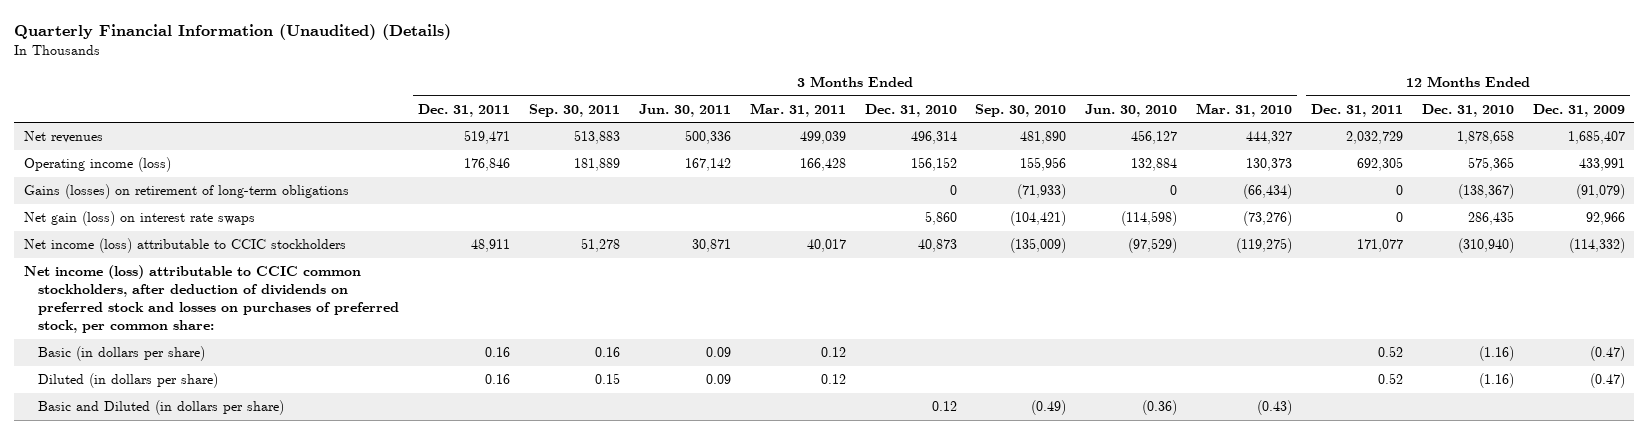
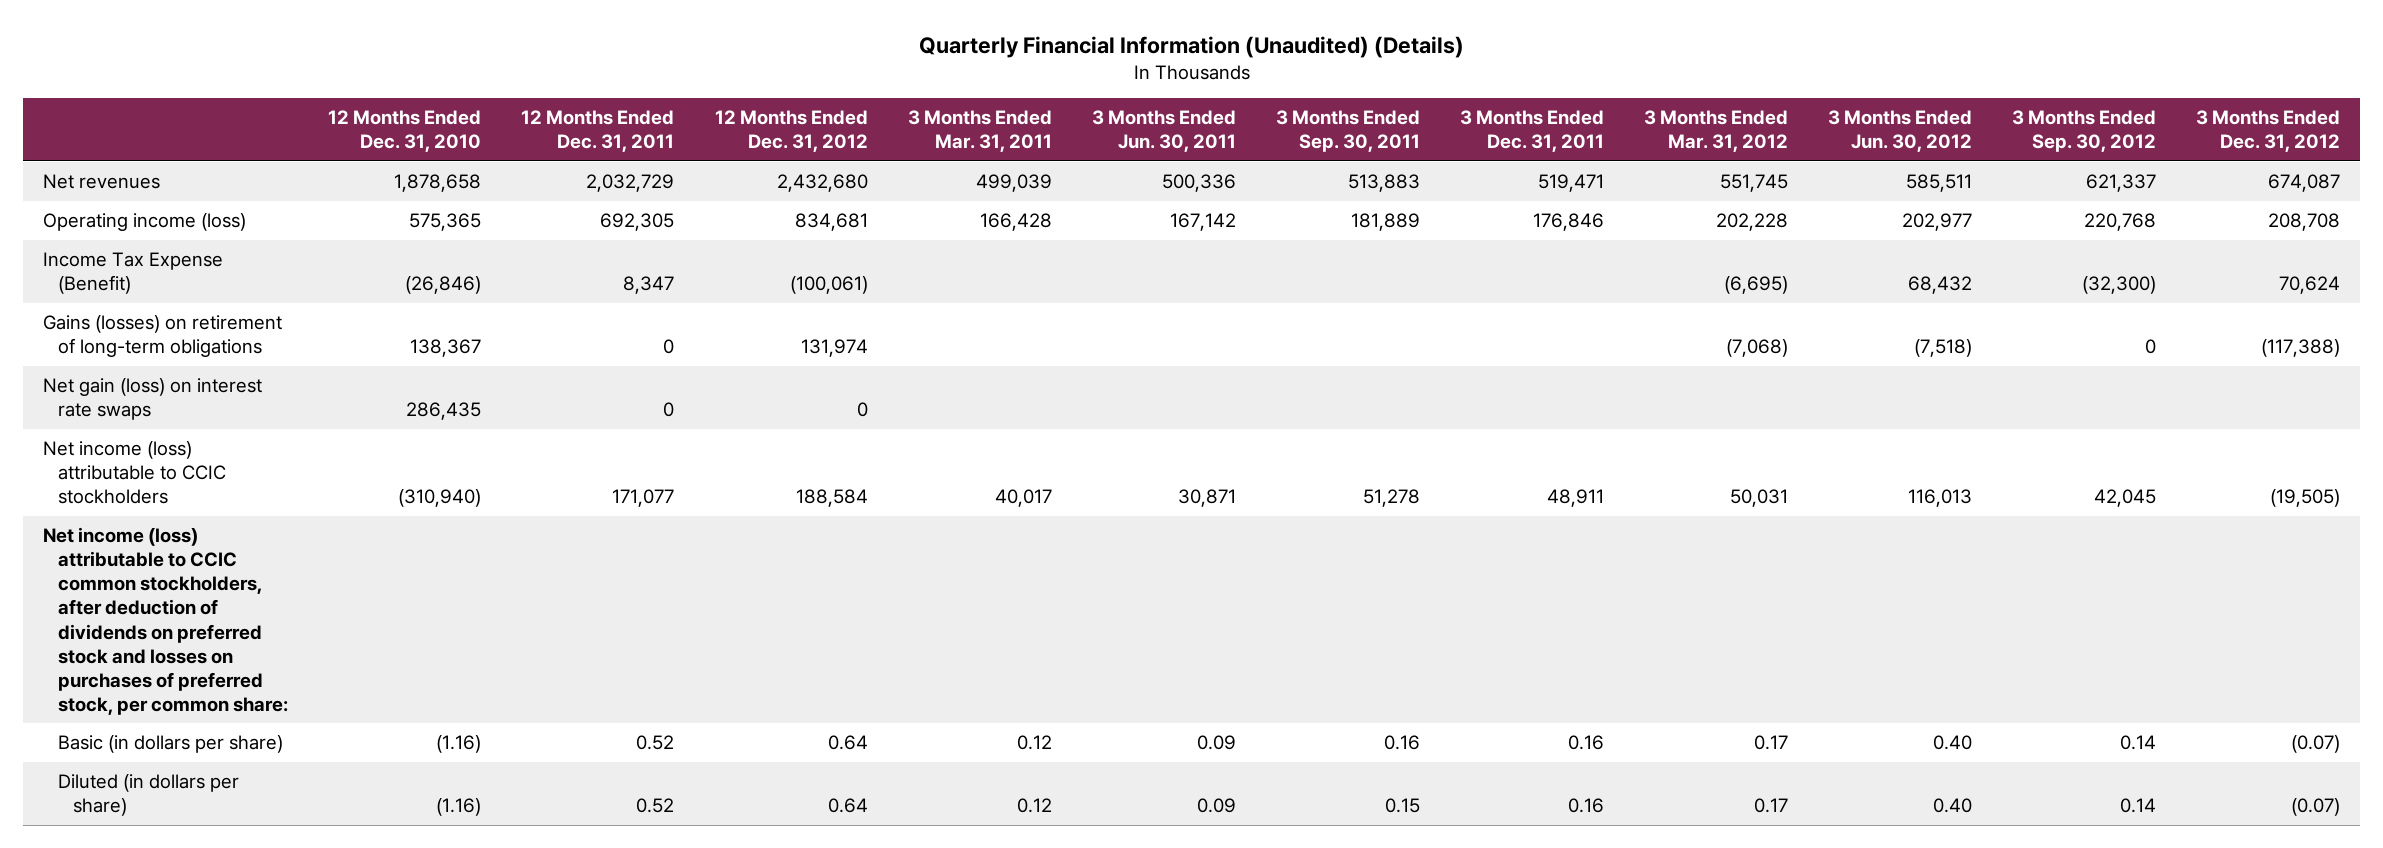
[864,103,957,117] Dec. 31, 2010 -> none
[975,103,1067,117] Sep. 30, 2010 -> none
[1085,103,1178,117] Jun. 30, 2010 -> none
[1196,102,1293,117] Mar. 31, 2010 -> none
[1532,103,1625,117] Dec. 31, 2009 -> none
none -> [714,110,868,153] 12 Months Ended Dec. 31, 2012
none -> [1643,110,1788,153] 3 Months Ended Mar. 31, 2012
none -> [1827,110,1972,153] 3 Months Ended Jun. 30, 2012
none -> [2011,110,2156,153] 3 Months Ended Sep. 30, 2012
none -> [2195,110,2340,153] 3 Months Ended Dec. 31, 2012
none -> [43,252,224,295] Income Tax Expense (Benefit)
[1458,184,1515,200] (138,367) -> [410,339,482,358] 138,367
[38,400,285,416] Basic and Diluted (in dollars per share) -> none

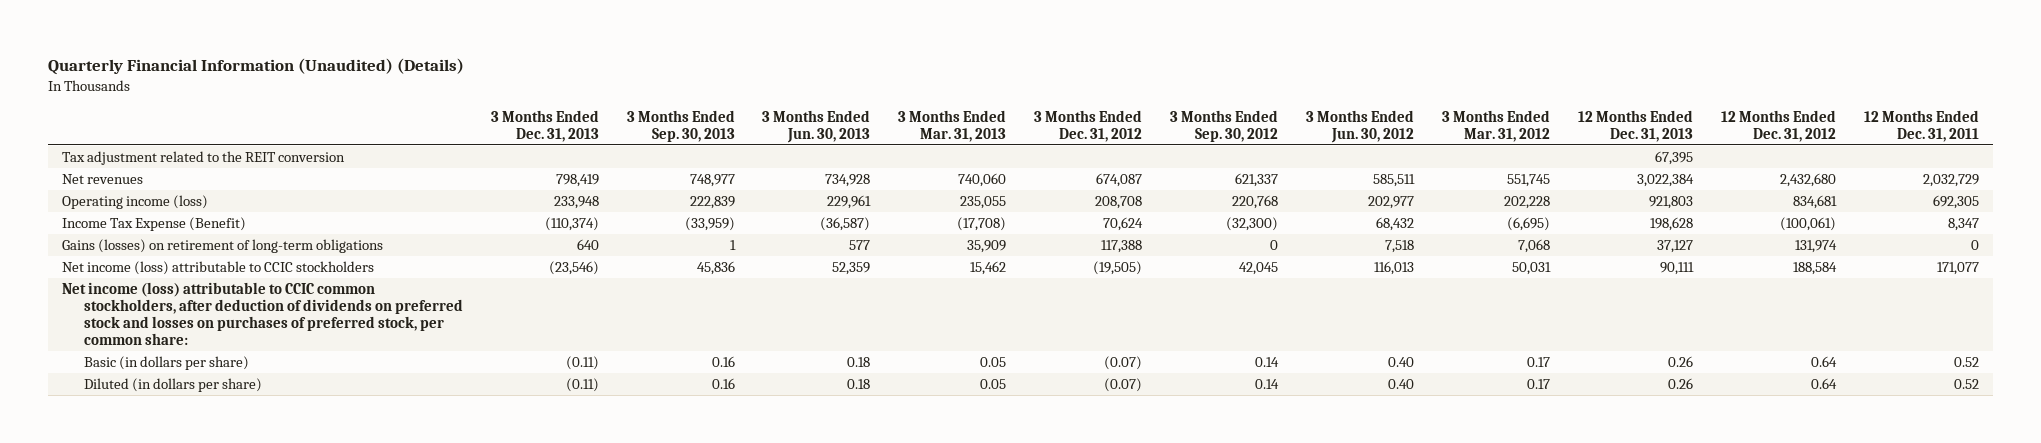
[328,110,482,153] 12 Months Ended Dec. 31, 2010 -> none
[907,110,1052,153] 3 Months Ended Mar. 31, 2011 -> none
[1091,110,1236,153] 3 Months Ended Jun. 30, 2011 -> none
[1275,110,1420,153] 3 Months Ended Sep. 30, 2011 -> none
[1459,110,1604,153] 3 Months Ended Dec. 31, 2011 -> none
none -> [490,109,599,142] 3 Months Ended Dec. 31, 2013
none -> [626,109,735,142] 3 Months Ended Sep. 30, 2013
none -> [762,109,871,143] 3 Months Ended Jun. 30, 2013
none -> [898,109,1007,142] 3 Months Ended Mar. 31, 2013
none -> [1577,109,1693,142] 12 Months Ended Dec. 31, 2013
none -> [62,150,346,165] Tax adjustment related to the REIT conversion
[43,378,263,421] Net gain (loss) on interest rate swaps -> none
[1725,339,1788,358] (7,068) -> [1517,238,1550,253] 7,068
[1913,339,1972,358] (7,518) -> [1385,239,1415,253] 7,518
[2260,339,2340,358] (117,388) -> [1101,239,1143,253] 117,388

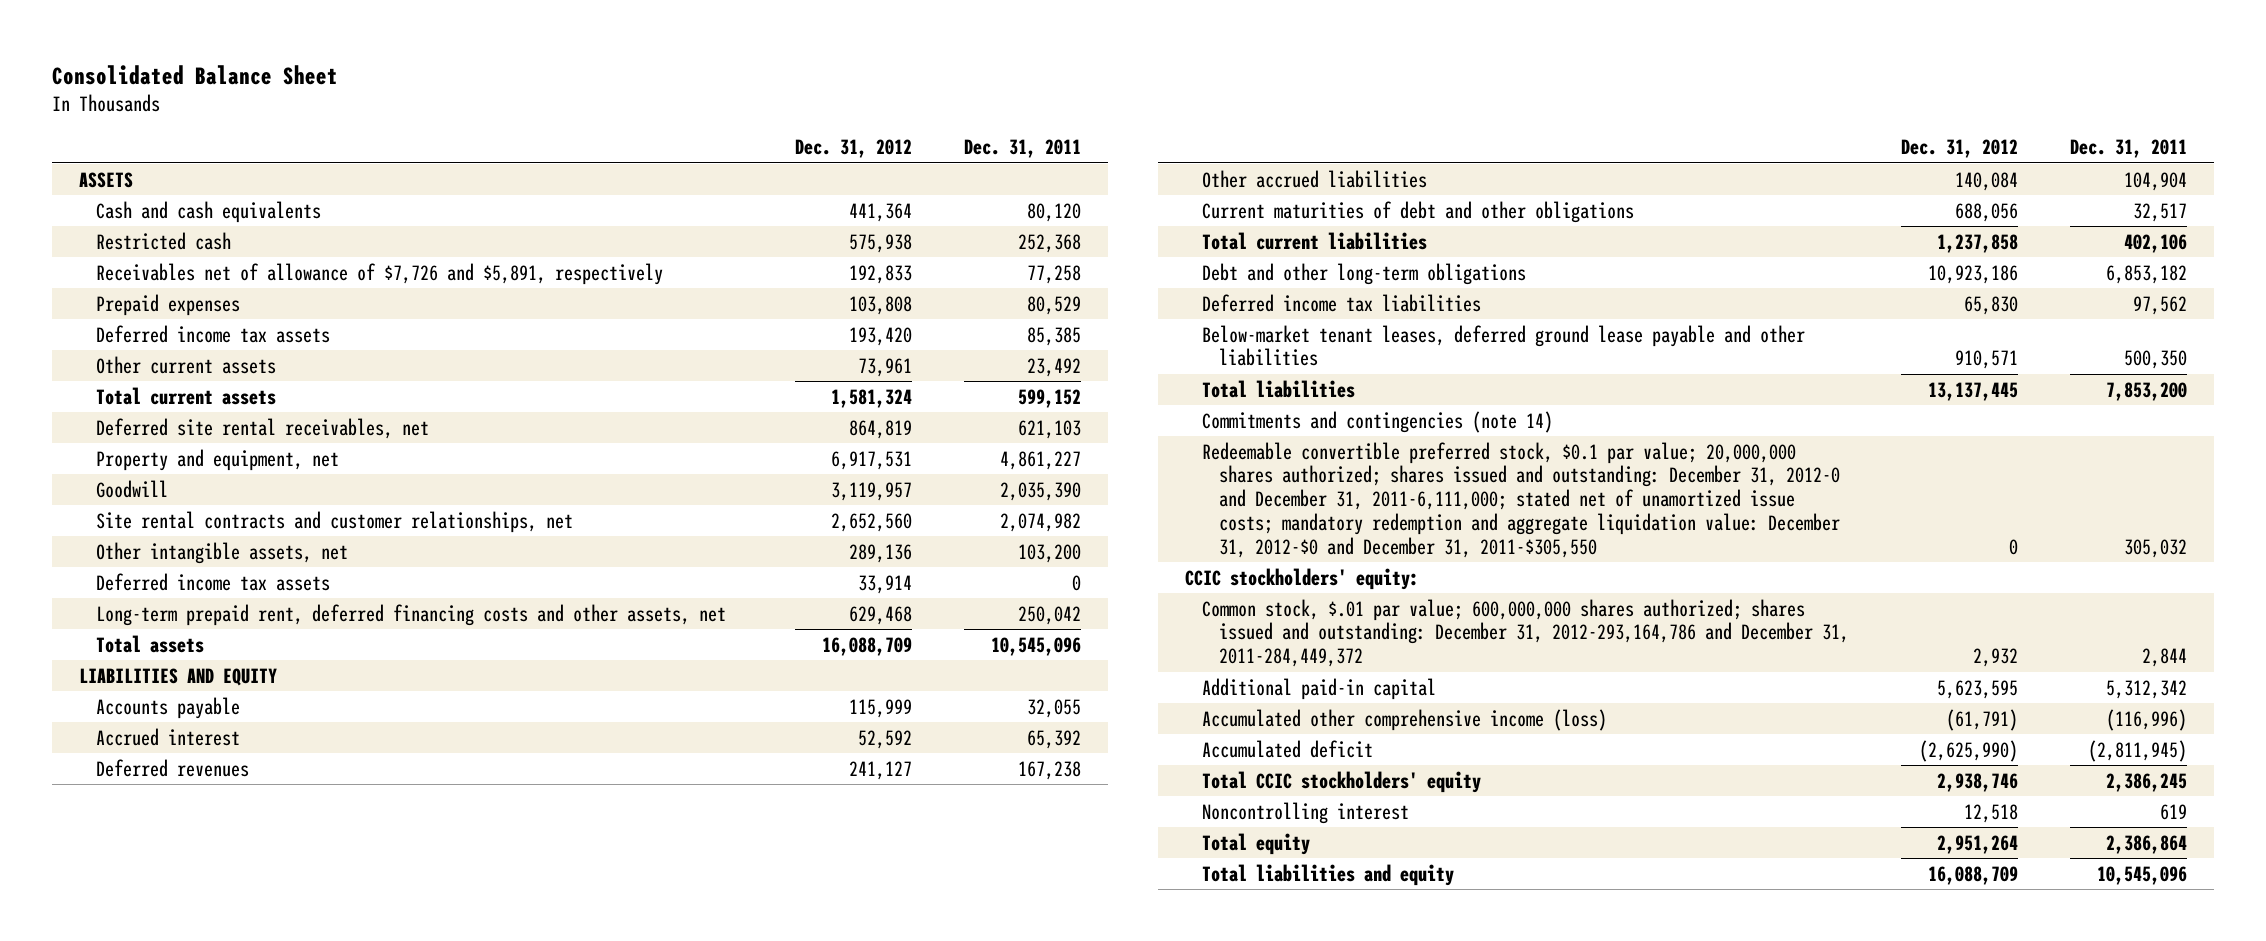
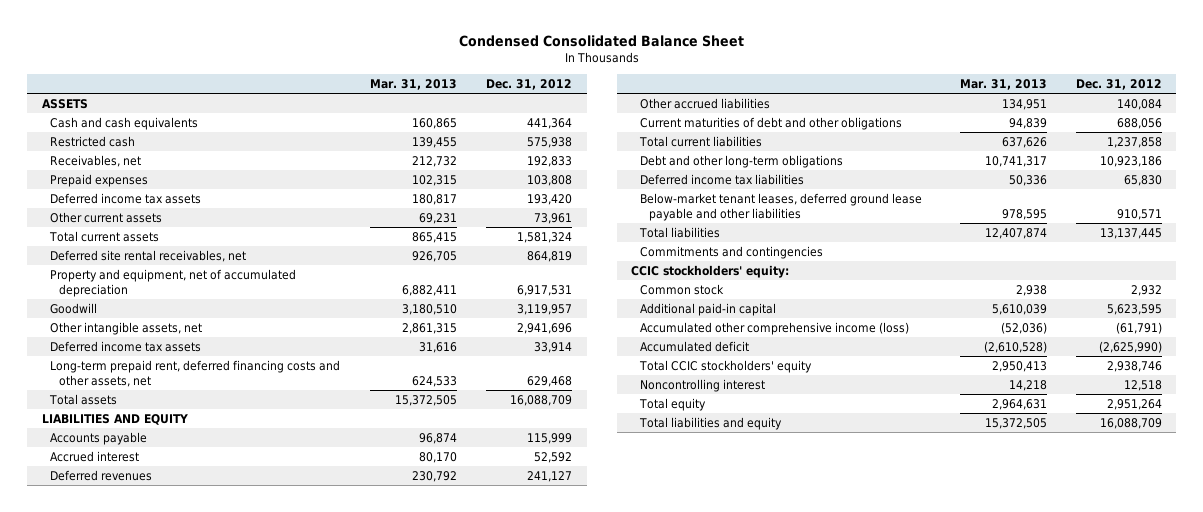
[52,65,339,86] Consolidated Balance Sheet -> [458,34,744,47] Condensed Consolidated Balance Sheet
[964,139,1082,159] Dec. 31, 2011 -> none
none -> [369,79,457,91] Mar. 31, 2013
[95,262,663,285] Receivables net of allowance of $7,726 and $5,891, respectively -> [50,155,142,168] Receivables, net
[95,448,339,471] Property and equipment, net -> [50,269,297,298] Property and equipment, net of accumulated depreciation
[95,510,573,533] Site rental contracts and customer relationships, net -> none
[849,543,913,563] 289,136 -> [516,323,572,335] 2,941,696
[1201,441,1840,558] Redeemable convertible preferred stock, $0.1 par value; 20,000,000 shares authorized; shares issued and outstanding: December 31, 2012-0 and December 31, 2011-6,111,000; stated net of unamortized issue costs; mandatory redemption and aggregate liquidation value: December 31, 2012-$0 and December 31, 2011-$305,550 -> none
[1201,410,1553,433] Commitments and contingencies (note 14) -> [640,246,824,260] Commitments and contingencies
[1201,598,1849,668] Common stock, $.01 par value; 600,000,000 shares authorized; shares issued and outstanding: December 31, 2012-293,164,786 and December 31, 2011-284,449,372 -> [640,284,725,296] Common stock

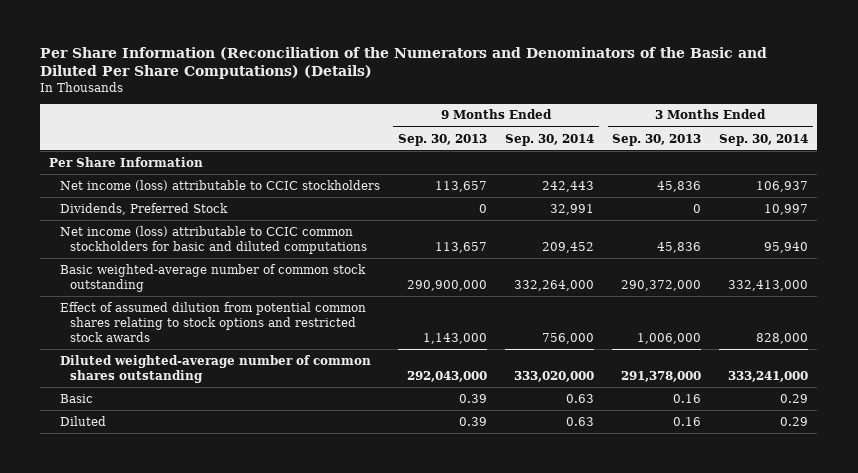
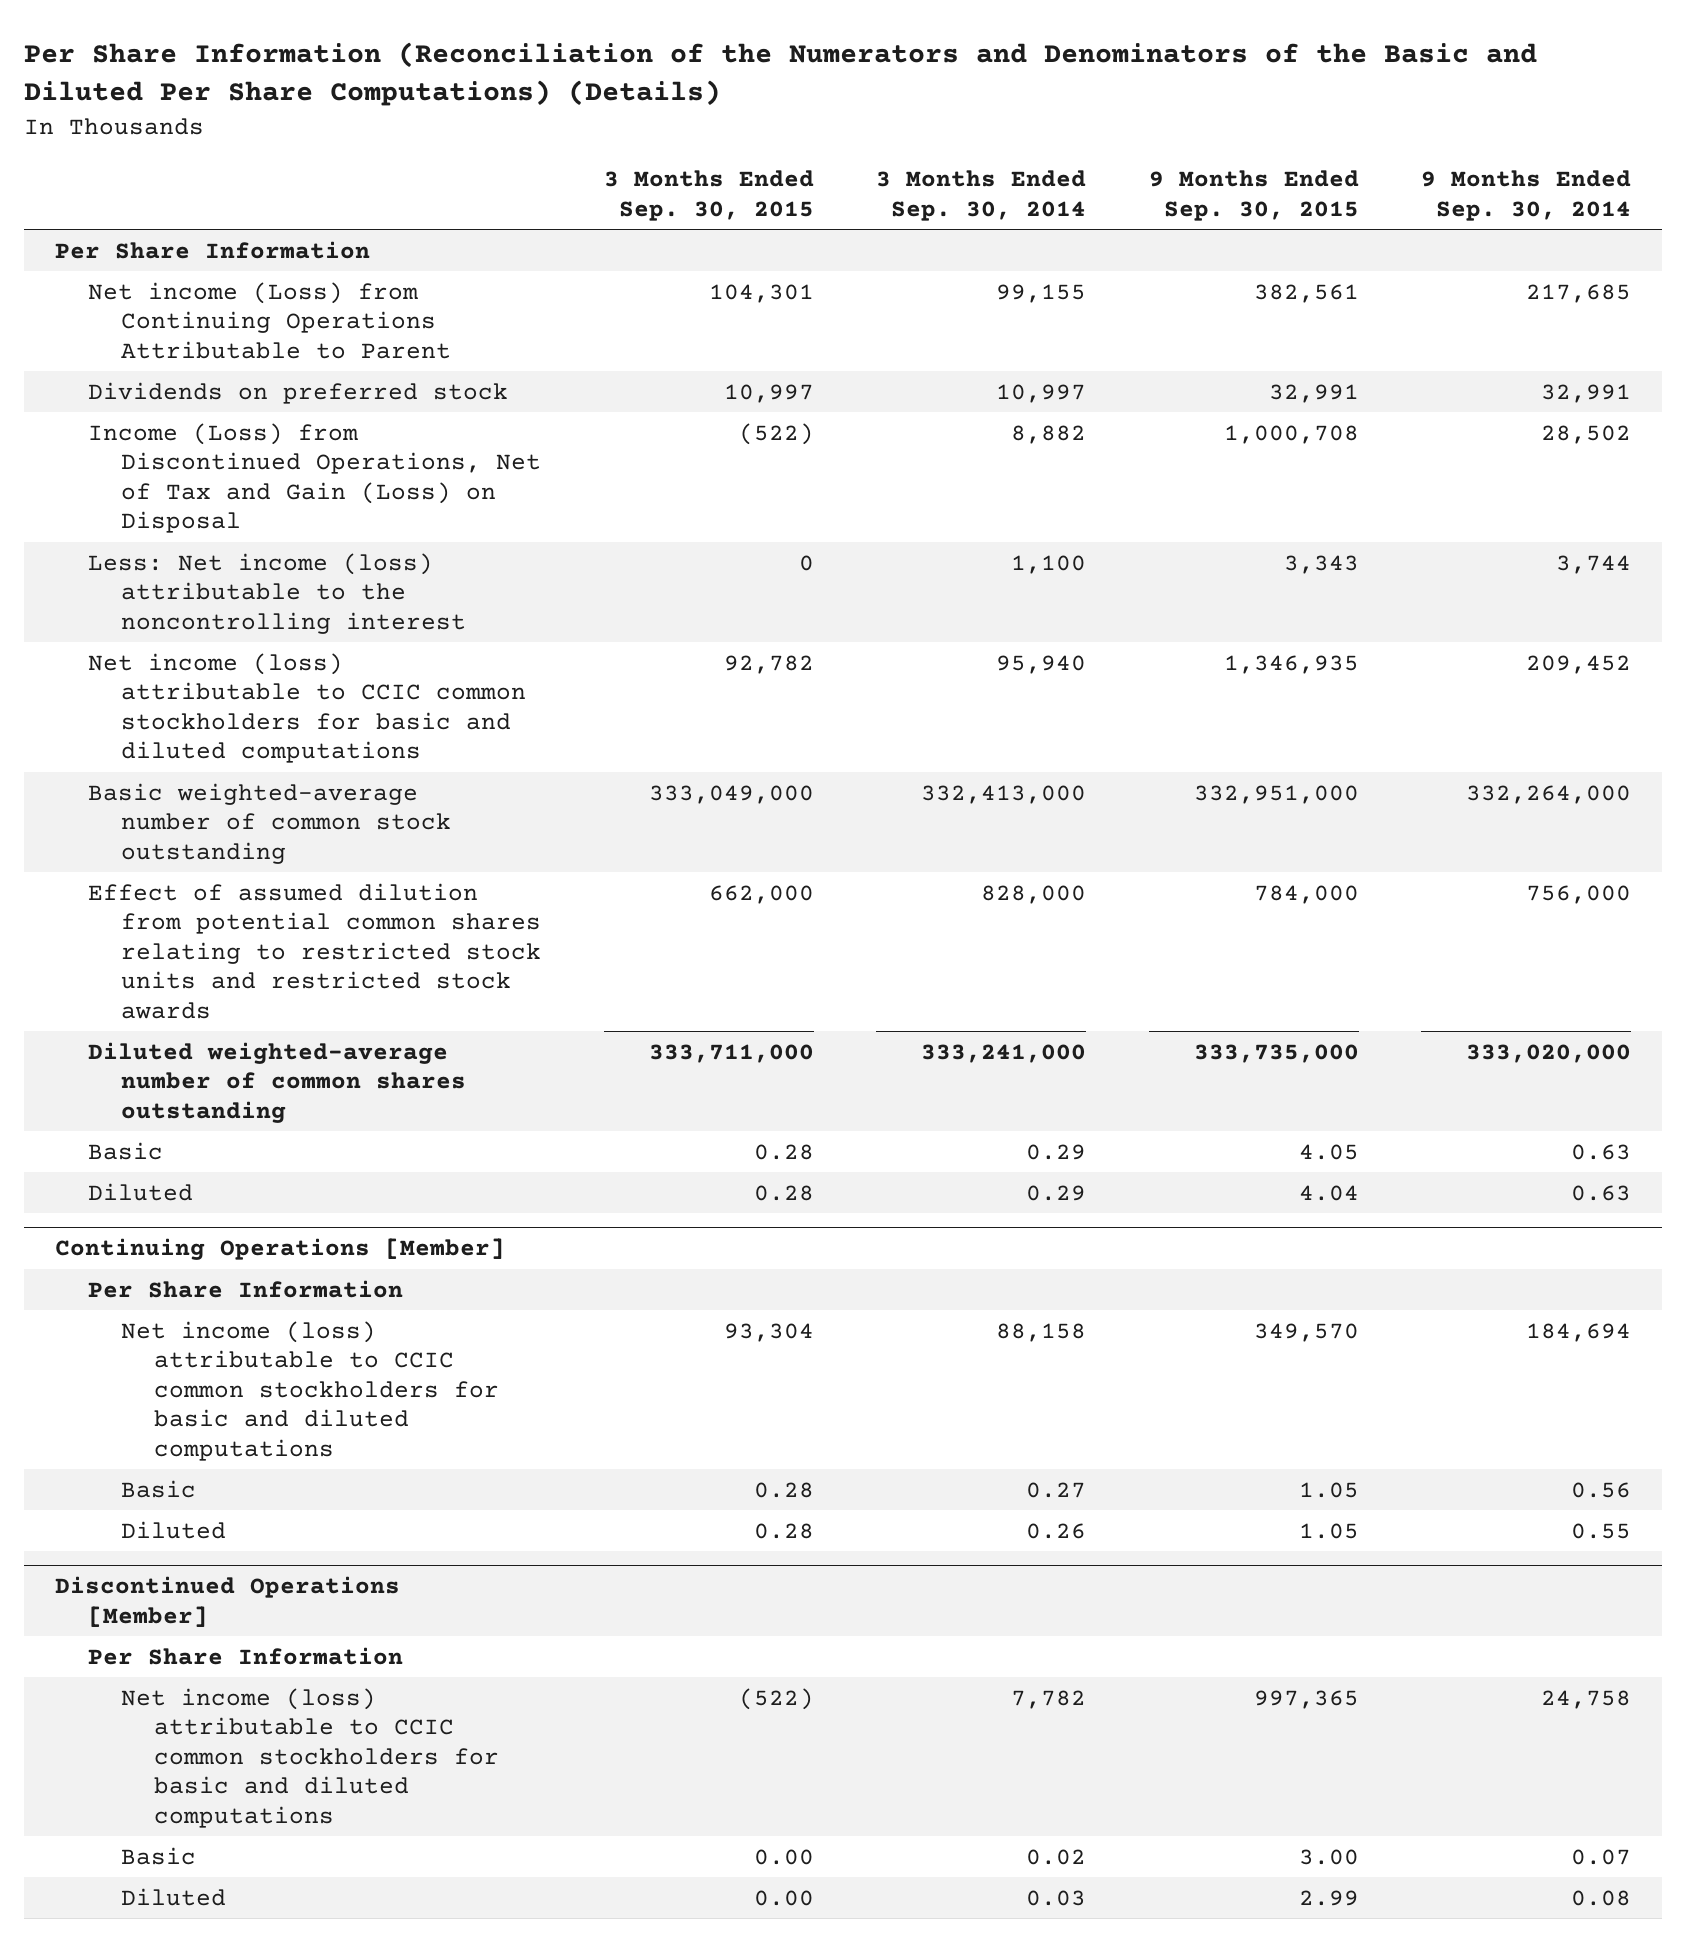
[397,133,487,146] Sep. 30, 2013 -> none
[612,133,702,146] Sep. 30, 2013 -> none
none -> [603,170,814,221] 3 Months Ended Sep. 30, 2015
none -> [1148,170,1359,221] 9 Months Ended Sep. 30, 2015
[59,179,380,191] Net income (loss) attributable to CCIC stockholders -> none
none -> [88,281,452,359] Net income (Loss) from Continuing Operations Attributable to Parent
[59,202,228,215] Dividends, Preferred Stock -> [88,381,509,404] Dividends on preferred stock
none -> [88,422,542,534] Income (Loss) from Discontinued Operations, Net of Tax and Gain (Loss) on Disposal
none -> [88,552,467,634] Less: Net income (loss) attributable to the noncontrolling interest
[59,301,366,342] Effect of assumed dilution from potential common shares relating to stock options and restricted stock awards -> [88,882,542,1019] Effect of assumed dilution from potential common shares relating to restricted stock units and restricted stock awards
none -> [55,1238,506,1261] Continuing Operations [Member]
none -> [88,1279,404,1298] Per Share Information
none -> [121,1320,499,1461] Net income (loss) attributable to CCIC common stockholders for basic and diluted computations
none -> [121,1479,197,1498] Basic
none -> [121,1520,227,1539] Diluted
none -> [55,1576,401,1627] Discontinued Operations [Member]
none -> [88,1646,404,1665] Per Share Information
none -> [121,1687,499,1828] Net income (loss) attributable to CCIC common stockholders for basic and diluted computations
none -> [121,1846,197,1865] Basic
none -> [121,1887,227,1906] Diluted

